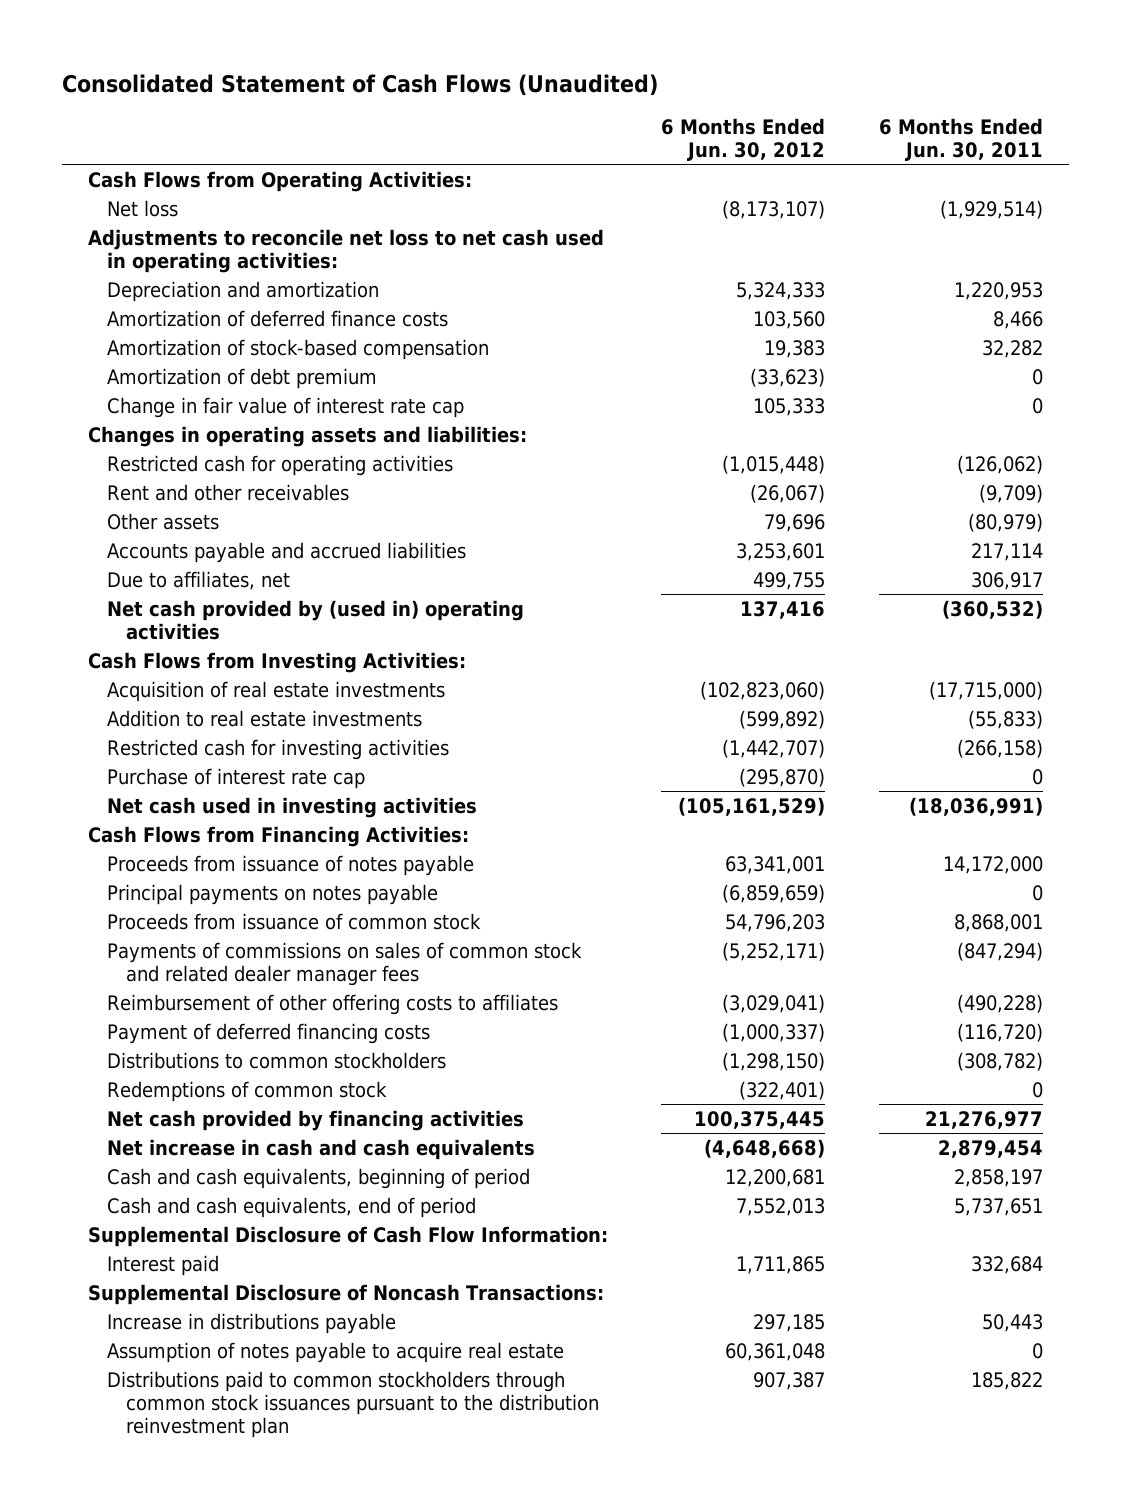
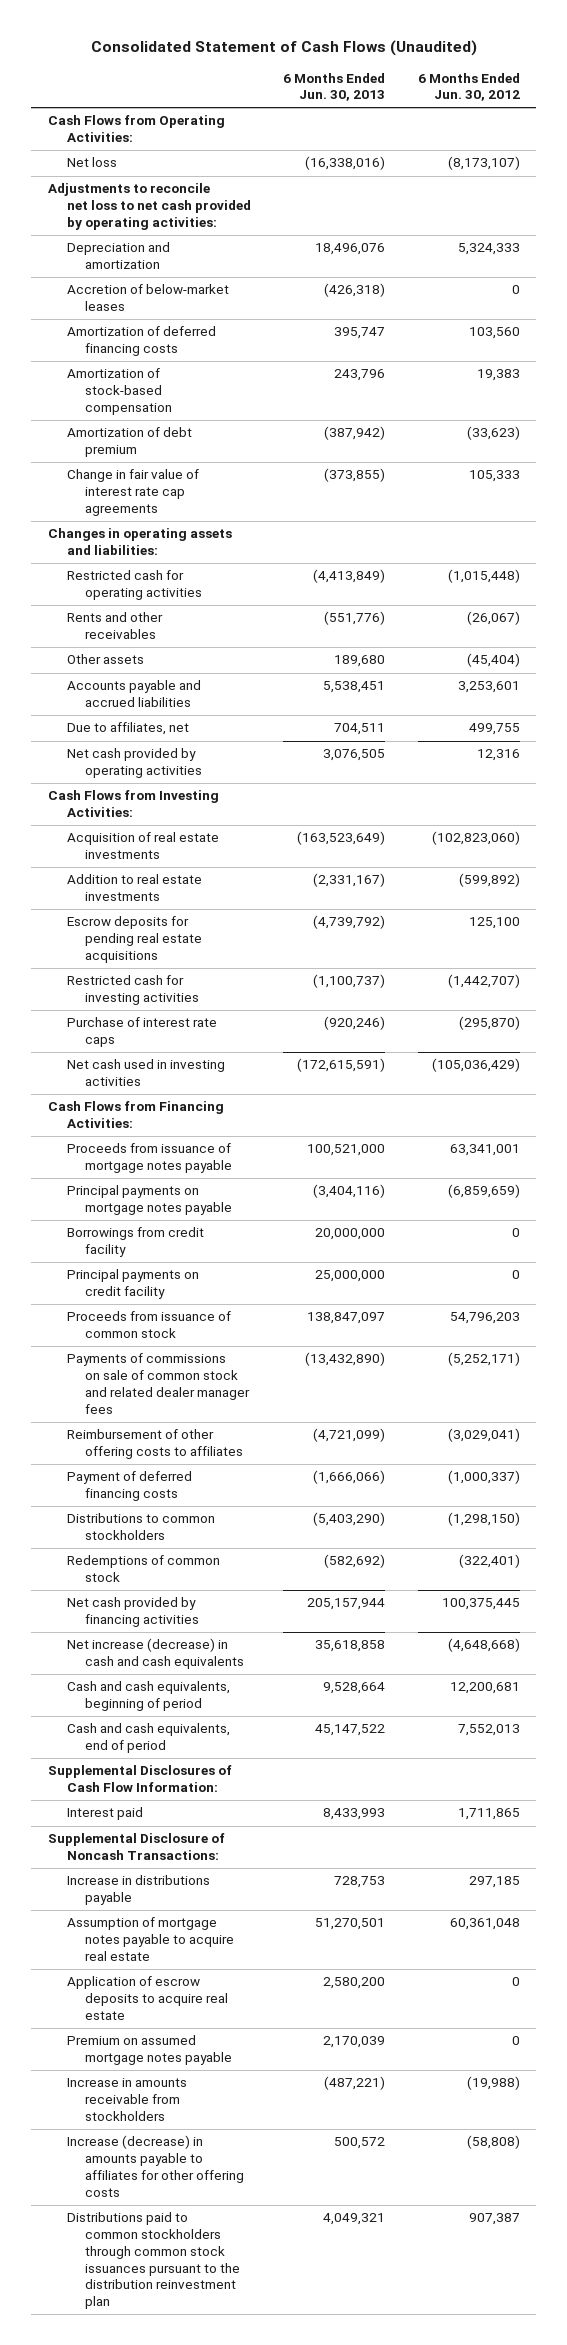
[878,117,1043,161] 6 Months Ended Jun. 30, 2011 -> none
none -> [283,72,386,102] 6 Months Ended Jun. 30, 2013
[88,228,605,273] Adjustments to reconcile net loss to net cash used in operating activities: -> [47,183,251,230] Adjustments to reconcile net loss to net cash provided by operating activities:
none -> [66,284,229,312] Accretion of below-market leases
[107,309,449,327] Amortization of deferred finance costs -> [66,326,216,357] Amortization of deferred financing costs
[107,396,465,418] Change in fair value of interest rate cap -> [66,469,199,516] Change in fair value of interest rate cap agreements
[107,483,350,501] Rent and other receivables -> [66,612,163,640] Rents and other receivables
[764,513,826,532] 79,696 -> [466,653,520,668] (45,404)
[107,599,525,640] Net cash provided by (used in) operating activities -> [66,748,203,779] Net cash provided by operating activities
[740,600,826,619] 137,416 -> [476,749,520,762] 12,316
none -> [66,916,203,963] Escrow deposits for pending real estate acquisitions
[107,767,366,789] Purchase of interest rate cap -> [66,1017,217,1048] Purchase of interest rate caps
[678,796,826,816] (105,161,529) -> [431,1058,520,1073] (105,036,429)
[107,854,475,876] Proceeds from issuance of notes payable -> [66,1143,233,1174] Proceeds from issuance of mortgage notes payable
[107,883,439,905] Principal payments on notes payable -> [66,1185,233,1216] Principal payments on mortgage notes payable
none -> [66,1227,204,1258] Borrowings from credit facility
none -> [66,1269,199,1300] Principal payments on credit facility
[107,941,583,986] Payments of commissions on sales of common stock and related dealer manager fees -> [66,1353,251,1414] Payments of commissions on sale of common stock and related dealer manager fees
[107,1138,536,1160] Net increase in cash and cash equivalents -> [66,1638,245,1670] Net increase (decrease) in cash and cash equivalents
[88,1225,609,1247] Supplemental Disclosure of Cash Flow Information: -> [47,1765,232,1793] Supplemental Disclosures of Cash Flow Information:
[107,1341,565,1363] Assumption of notes payable to acquire real estate -> [66,1917,235,1961] Assumption of mortgage notes payable to acquire real estate
none -> [66,1976,229,2020] Application of escrow deposits to acquire real estate
none -> [66,2035,233,2066] Premium on assumed mortgage notes payable
none -> [66,2078,187,2121] Increase in amounts receivable from stockholders
none -> [66,2135,245,2197] Increase (decrease) in amounts payable to affiliates for other offering costs

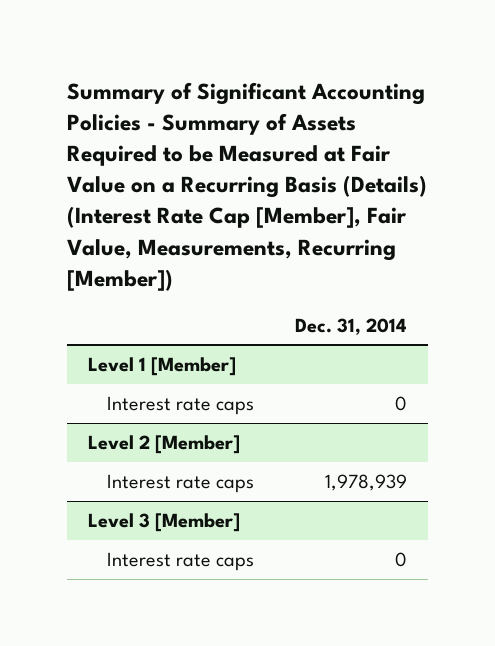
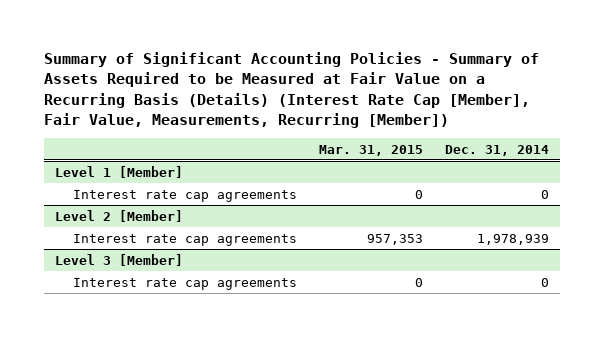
none -> [319,144,424,156] Mar. 31, 2015
[107,395,255,415] Interest rate caps -> [72,189,297,202] Interest rate cap agreements
[107,473,255,493] Interest rate caps -> [72,233,297,246] Interest rate cap agreements
[107,551,255,571] Interest rate caps -> [72,277,297,290] Interest rate cap agreements

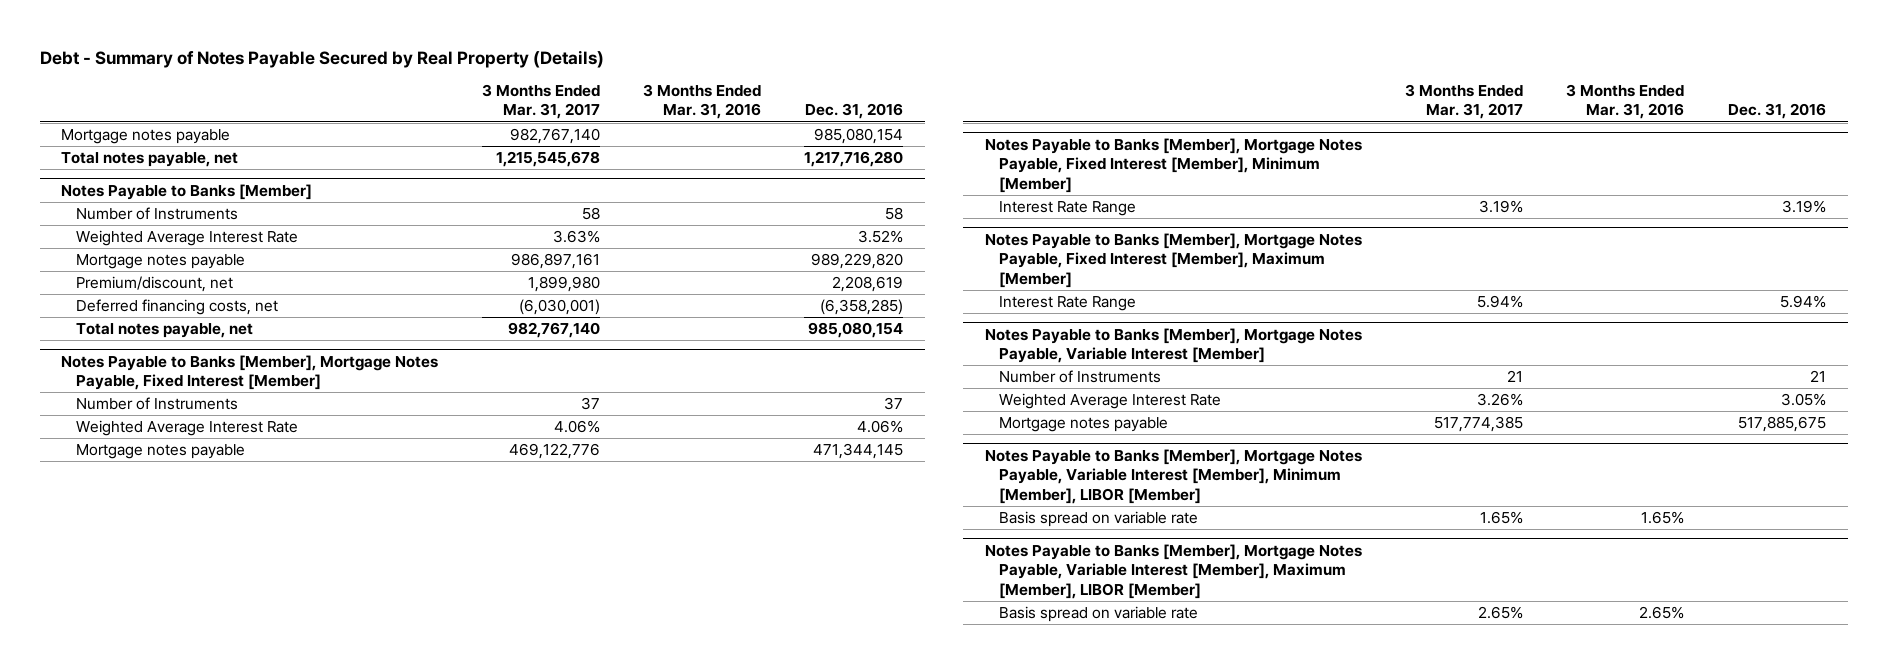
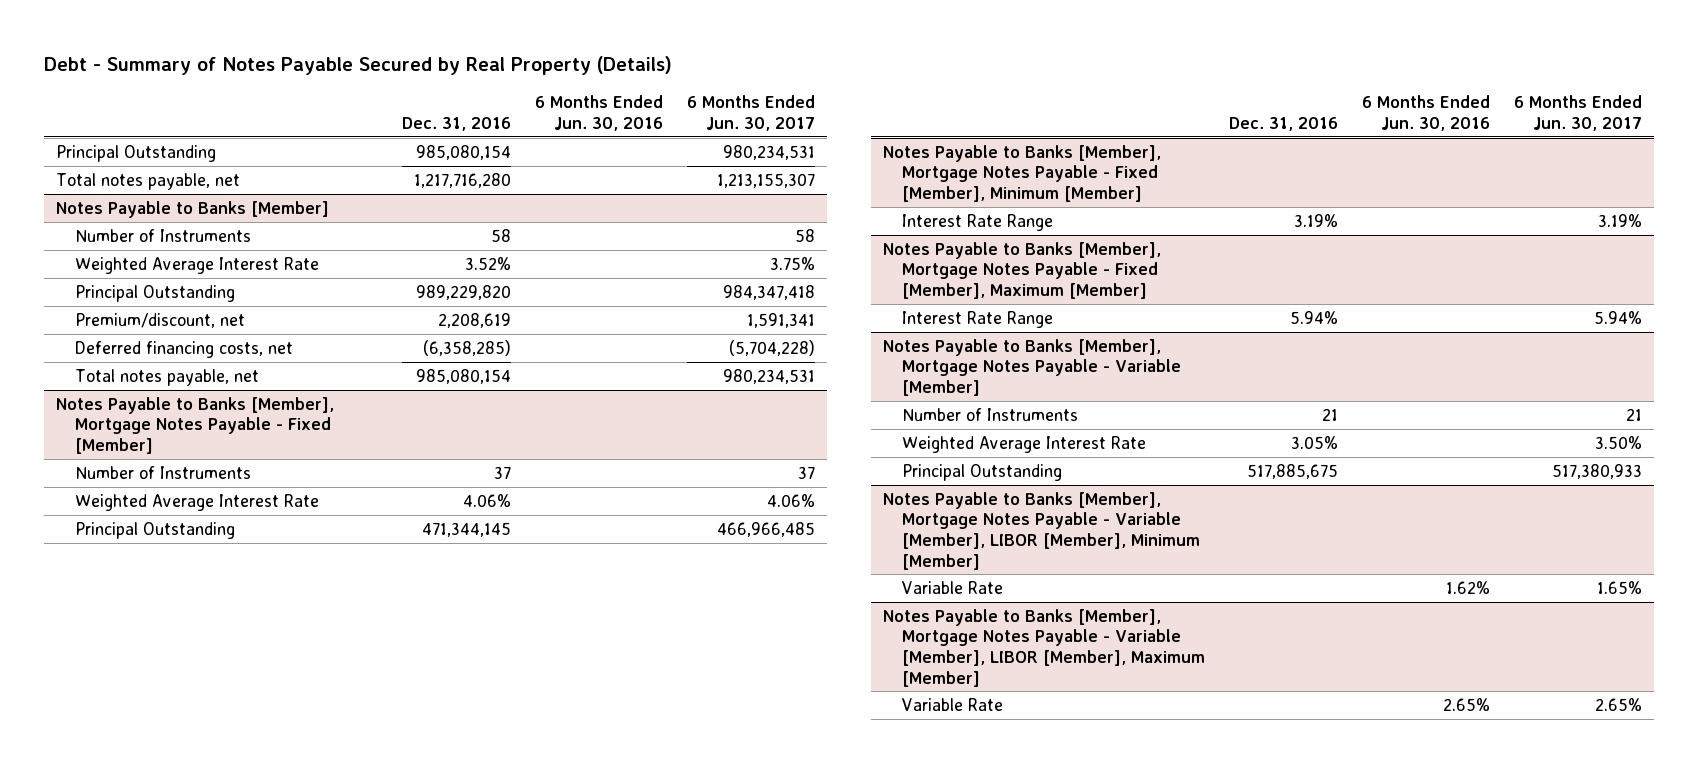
[481,83,600,120] 3 Months Ended Mar. 31, 2017 -> none
[642,83,761,120] 3 Months Ended Mar. 31, 2016 -> none
none -> [535,95,664,131] 6 Months Ended Jun. 30, 2016
none -> [687,95,816,131] 6 Months Ended Jun. 30, 2017
[61,129,231,145] Mortgage notes payable -> [56,144,217,162] Principal Outstanding
[76,254,246,270] Mortgage notes payable -> [75,284,236,302] Principal Outstanding
[61,354,439,391] Notes Payable to Banks [Member], Mortgage Notes Payable, Fixed Interest [Member] -> [56,396,335,454] Notes Payable to Banks [Member], Mortgage Notes Payable - Fixed [Member]
[76,444,246,460] Mortgage notes payable -> [75,521,236,539] Principal Outstanding
[984,137,1362,193] Notes Payable to Banks [Member], Mortgage Notes Payable, Fixed Interest [Member], Minimum [Member] -> [882,144,1161,202] Notes Payable to Banks [Member], Mortgage Notes Payable - Fixed [Member], Minimum [Member]
[984,232,1362,288] Notes Payable to Banks [Member], Mortgage Notes Payable, Fixed Interest [Member], Maximum [Member] -> [882,241,1161,299] Notes Payable to Banks [Member], Mortgage Notes Payable - Fixed [Member], Maximum [Member]
[984,327,1362,364] Notes Payable to Banks [Member], Mortgage Notes Payable, Variable Interest [Member] -> [882,338,1182,396] Notes Payable to Banks [Member], Mortgage Notes Payable - Variable [Member]
[999,417,1169,433] Mortgage notes payable -> [902,463,1063,481] Principal Outstanding
[984,448,1362,504] Notes Payable to Banks [Member], Mortgage Notes Payable, Variable Interest [Member], Minimum [Member], LIBOR [Member] -> [882,491,1201,570] Notes Payable to Banks [Member], Mortgage Notes Payable - Variable [Member], LIBOR [Member], Minimum [Member]
[999,511,1199,528] Basis spread on variable rate -> [902,580,1004,594] Variable Rate
[984,543,1362,599] Notes Payable to Banks [Member], Mortgage Notes Payable, Variable Interest [Member], Maximum [Member], LIBOR [Member] -> [882,608,1206,687] Notes Payable to Banks [Member], Mortgage Notes Payable - Variable [Member], LIBOR [Member], Maximum [Member]
[999,606,1199,623] Basis spread on variable rate -> [902,697,1004,711] Variable Rate

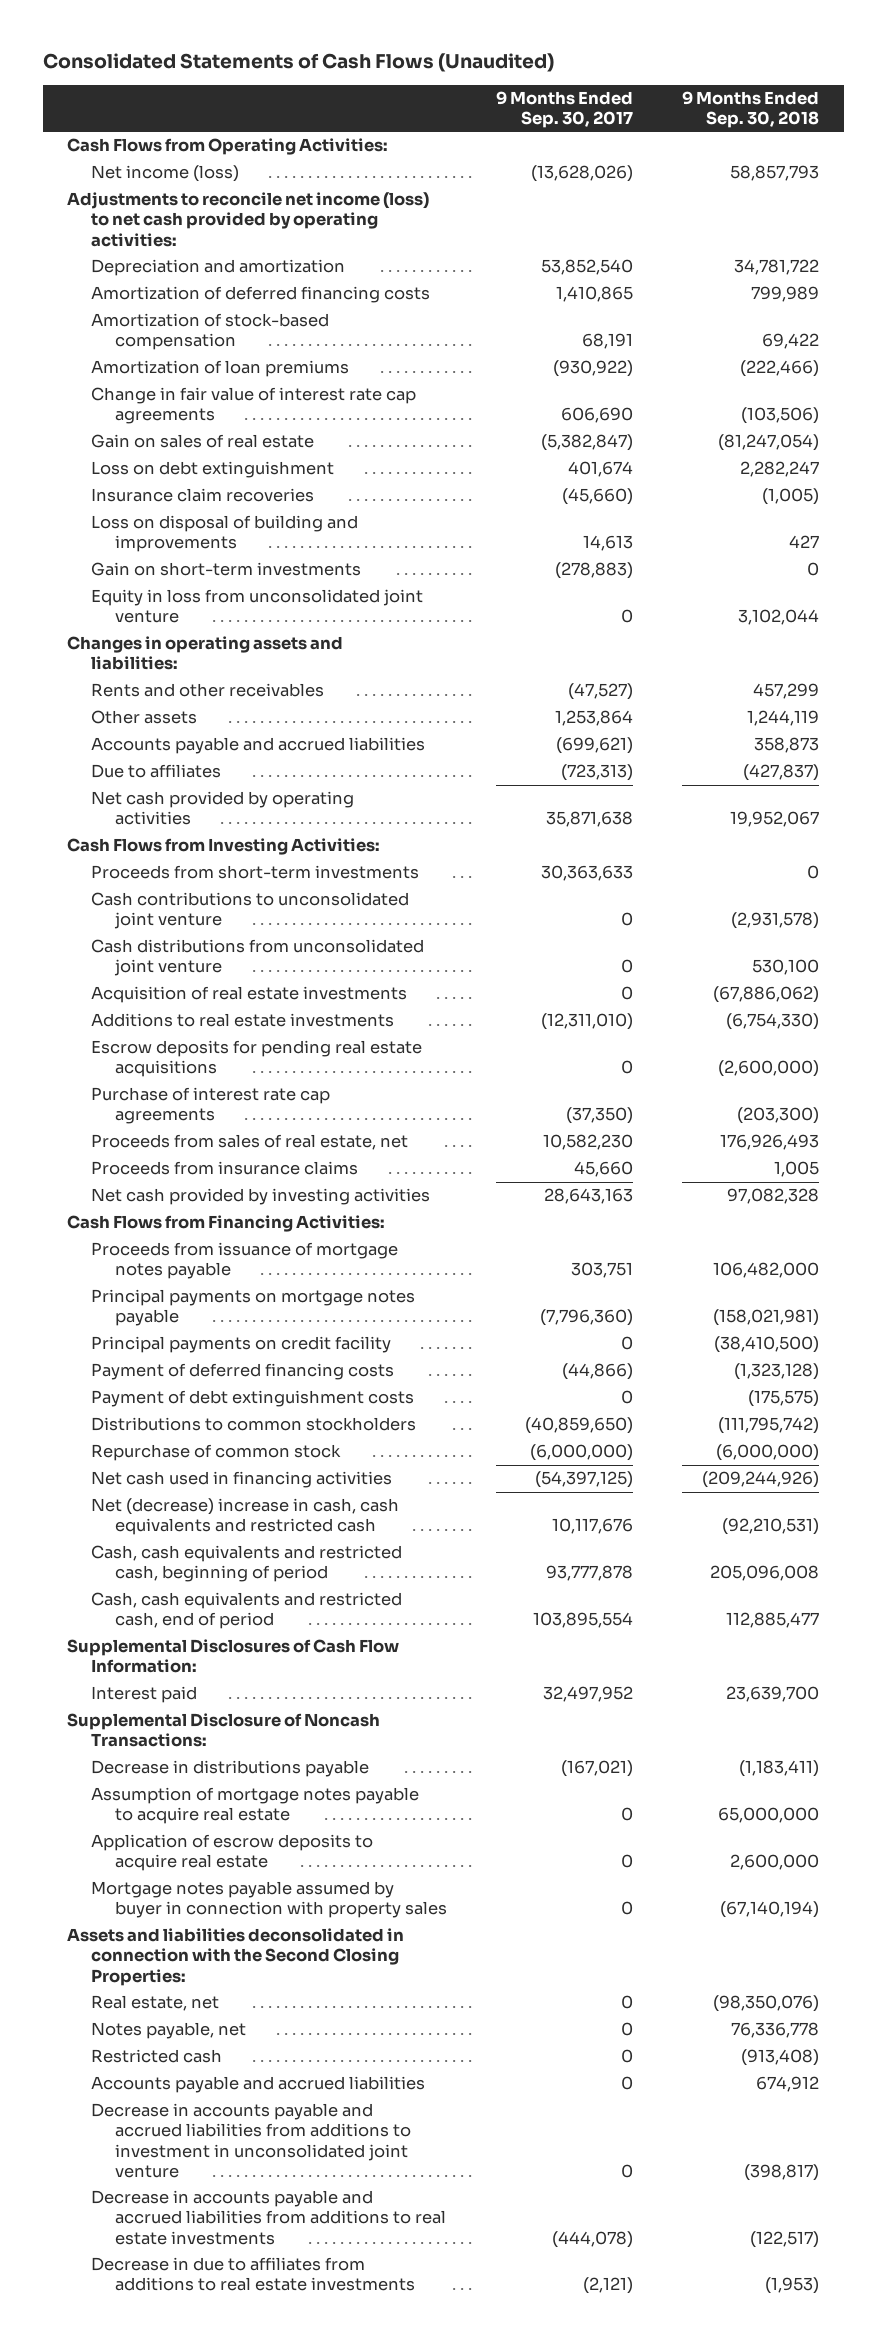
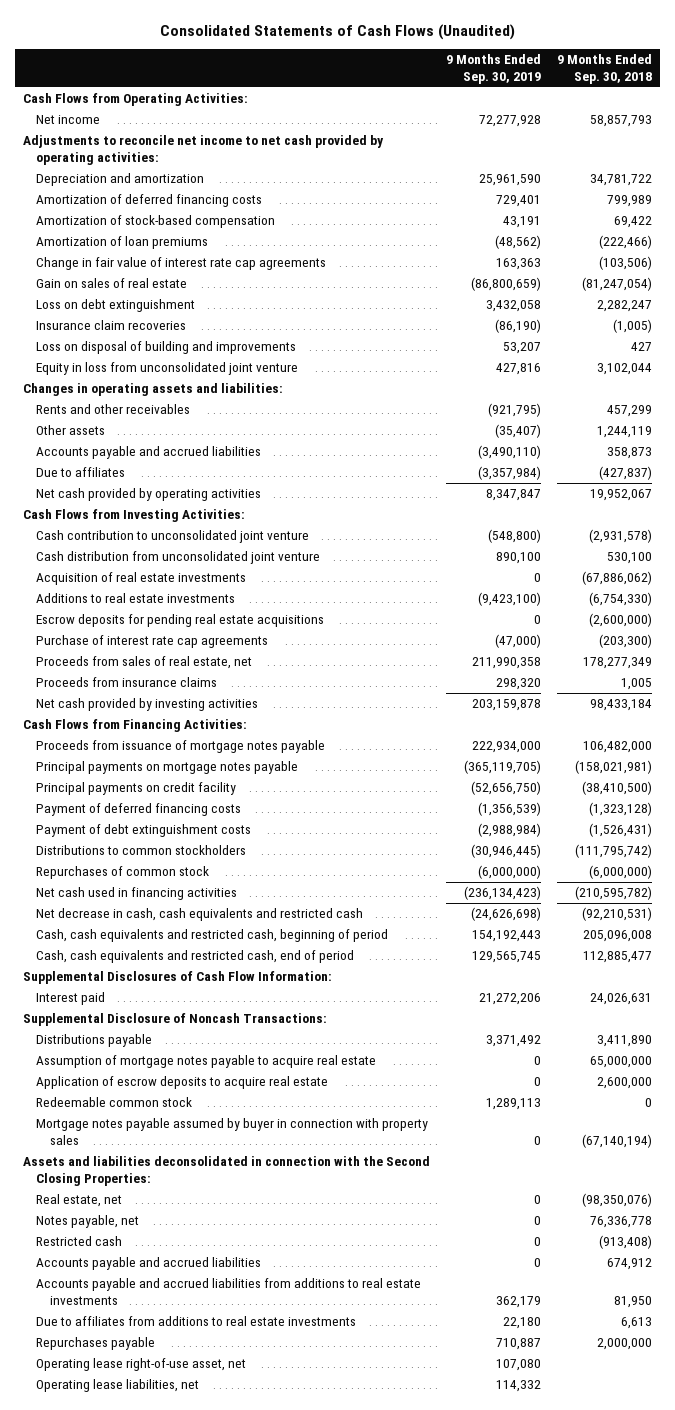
[496,90,634,129] 9 Months Ended Sep. 30, 2017 -> none
none -> [446,54,542,85] 9 Months Ended Sep. 30, 2019
[91,165,240,183] Net income (loss) -> [36,115,101,125] Net income
[67,192,430,247] Adjustments to reconcile net income (loss) to net cash provided by operating activities: -> [23,135,385,165] Adjustments to reconcile net income to net cash provided by operating activities:
[91,562,362,577] Gain on short-term investments -> none
[91,865,420,880] Proceeds from short-term investments -> none
[91,892,410,930] Cash contributions to unconsolidated joint venture -> [36,530,310,544] Cash contribution to unconsolidated joint venture
[91,939,425,977] Cash distributions from unconsolidated joint venture -> [36,551,321,565] Cash distribution from unconsolidated joint venture
[720,1134,820,1151] 176,926,493 -> [583,657,653,670] 178,277,349
[727,1188,820,1205] 97,082,328 -> [590,699,653,712] 98,433,184
[748,1390,820,1408] (175,575) -> [589,823,653,838] (1,526,431)
[91,1444,342,1462] Repurchase of common stock -> [36,866,210,880] Repurchases of common stock
[702,1471,820,1489] (209,244,926) -> [575,886,653,901] (210,595,782)
[91,1498,400,1536] Net (decrease) increase in cash, cash equivalents and restricted cash -> [36,908,364,922] Net decrease in cash, cash equivalents and restricted cash
[726,1686,820,1703] 23,639,700 -> [590,993,653,1006] 24,026,631
[91,1760,370,1778] Decrease in distributions payable -> [36,1034,153,1048] Distributions payable
[739,1760,820,1778] (1,183,411) -> [597,1035,653,1048] 3,411,890
none -> [36,1097,193,1108] Redeemable common stock
[91,2103,412,2178] Decrease in accounts payable and accrued liabilities from additions to investment in unconsolidated joint venture -> none
[91,2190,447,2245] Decrease in accounts payable and accrued liabilities from additions to real estate investments -> [36,1278,422,1305] Accounts payable and accrued liabilities from additions to real estate investments
[750,2230,820,2248] (122,517) -> [614,1295,653,1308] 81,950
[91,2257,416,2292] Decrease in due to affiliates from additions to real estate investments -> [36,1316,357,1327] Due to affiliates from additions to real estate investments
[765,2277,820,2295] (1,953) -> [621,1317,653,1330] 6,613
none -> [36,1337,156,1351] Repurchases payable
none -> [36,1358,247,1372] Operating lease right-of-use asset, net
none -> [36,1379,200,1393] Operating lease liabilities, net

